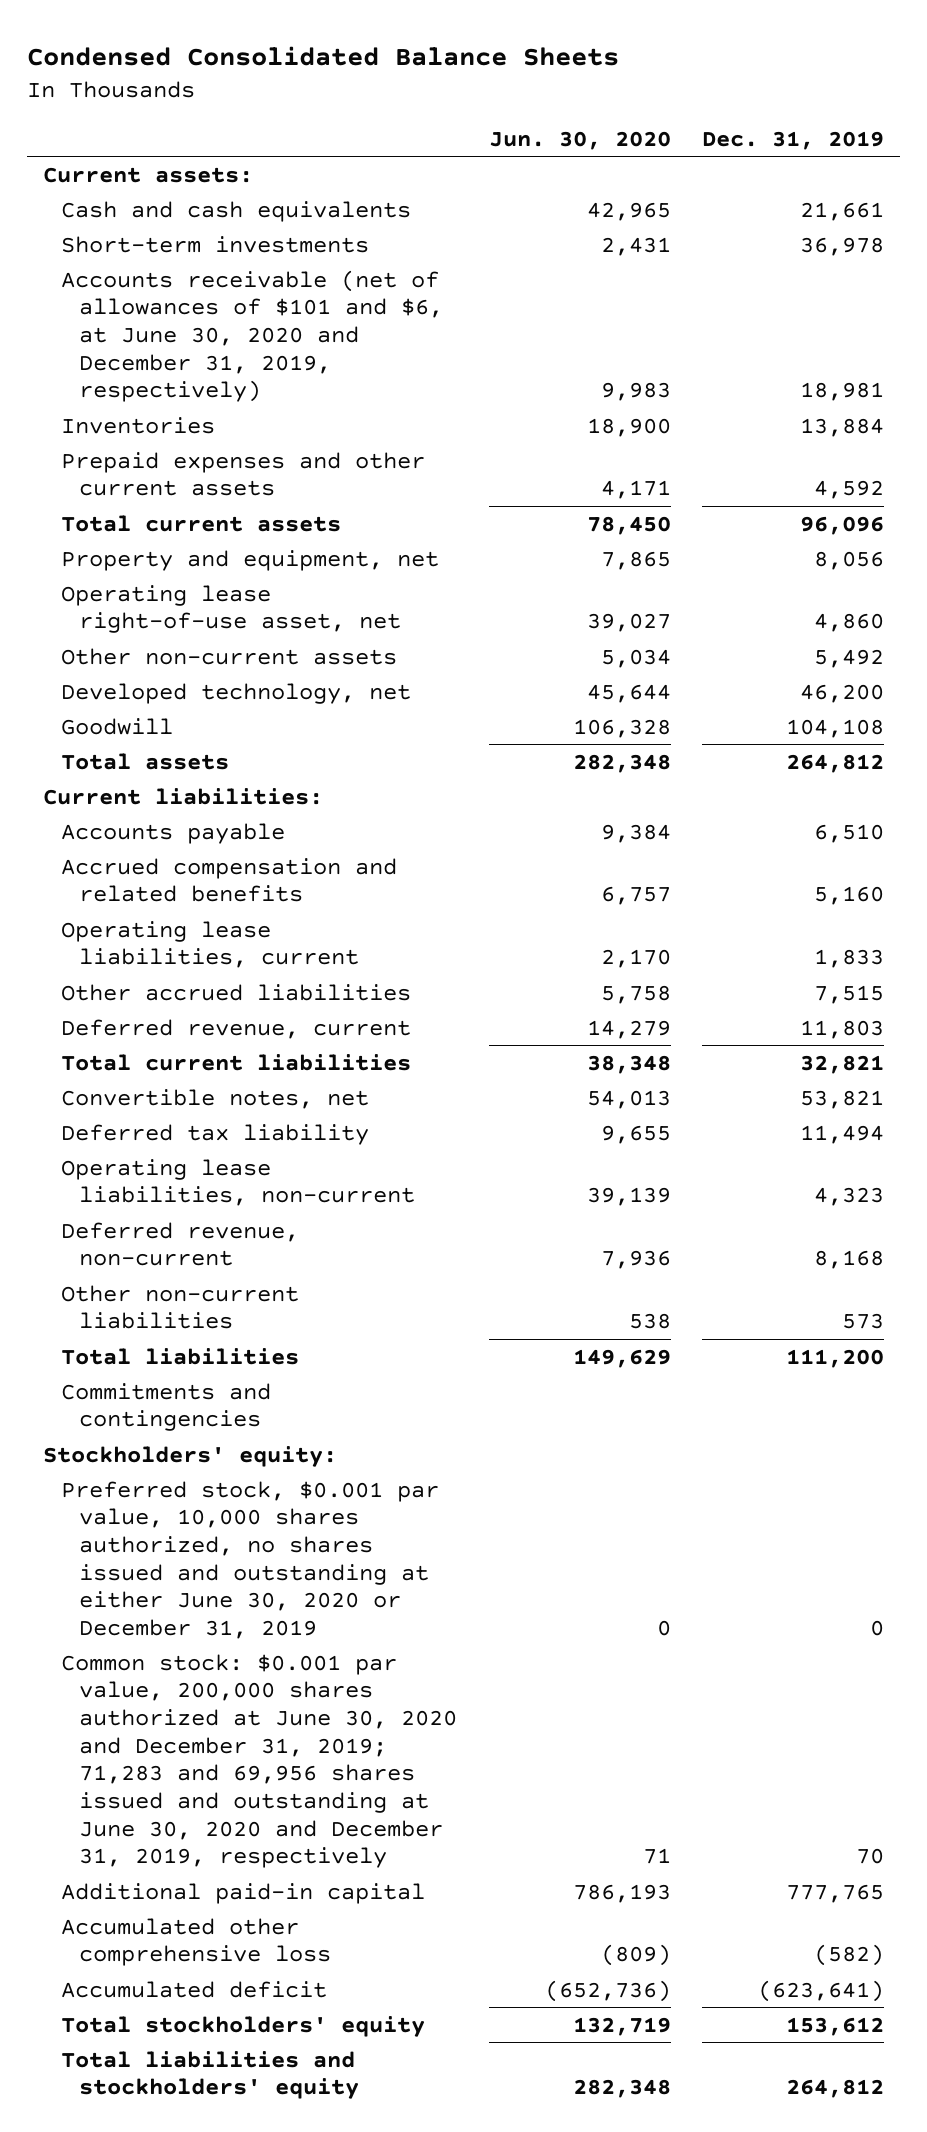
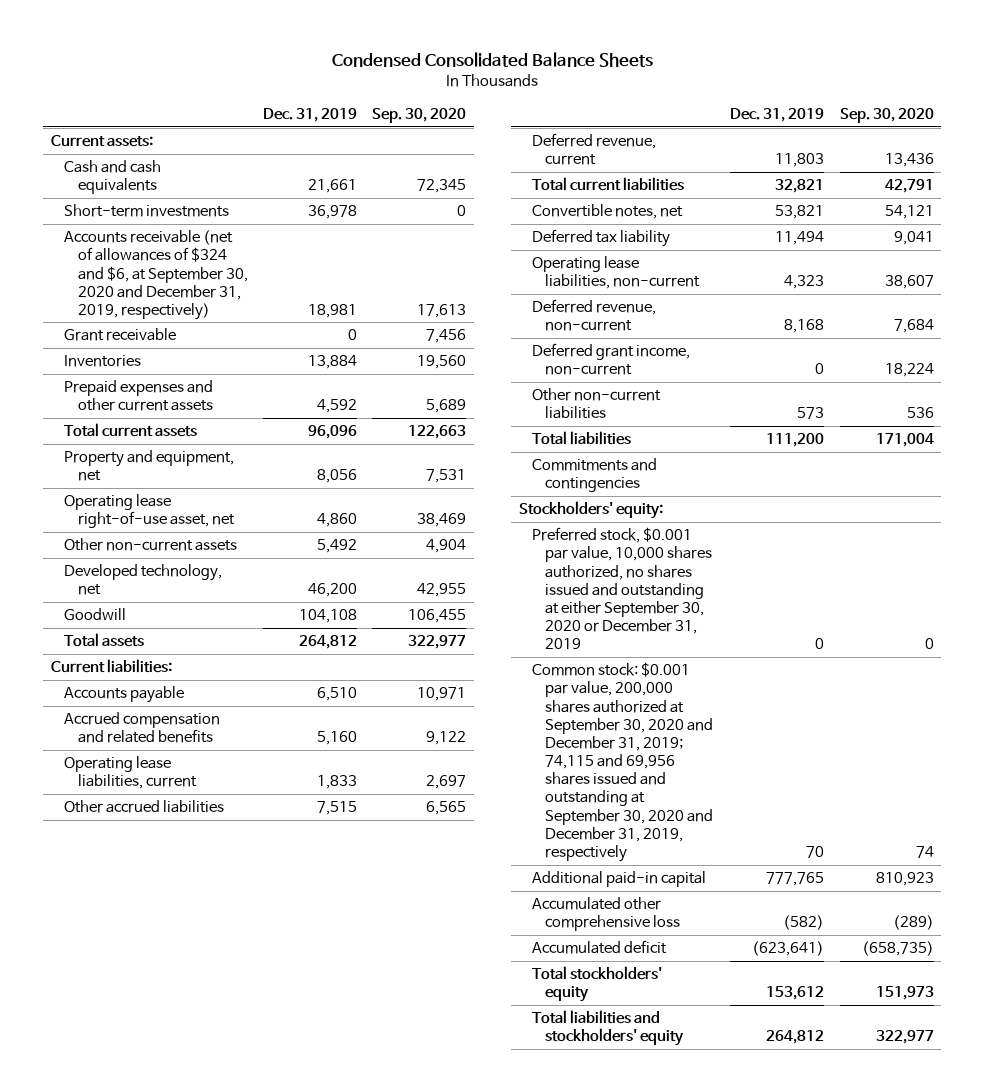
[488,130,671,150] Jun. 30, 2020 -> none
none -> [372,108,467,124] Sep. 30, 2020
[61,269,444,403] Accounts receivable (net of allowances of $101 and $6, at June 30, 2020 and December 31, 2019, respectively) -> [64,230,248,320] Accounts receivable (net of allowances of $324 and $6, at September 30, 2020 and December 31, 2019, respectively)
none -> [64,328,177,342] Grant receivable
none -> [531,343,690,376] Deferred grant income, non-current
[61,1480,440,1640] Preferred stock, $0.001 par value, 10,000 shares authorized, no shares issued and outstanding at either June 30, 2020 or December 31, 2019 -> [531,527,713,650] Preferred stock, $0.001 par value, 10,000 shares authorized, no shares issued and outstanding at either September 30, 2020 or December 31, 2019
[61,1653,458,1869] Common stock: $0.001 par value, 200,000 shares authorized at June 30, 2020 and December 31, 2019; 71,283 and 69,956 shares issued and outstanding at June 30, 2020 and December 31, 2019, respectively -> [531,662,714,863] Common stock: $0.001 par value, 200,000 shares authorized at September 30, 2020 and December 31, 2019; 74,115 and 69,956 shares issued and outstanding at September 30, 2020 and December 31, 2019, respectively

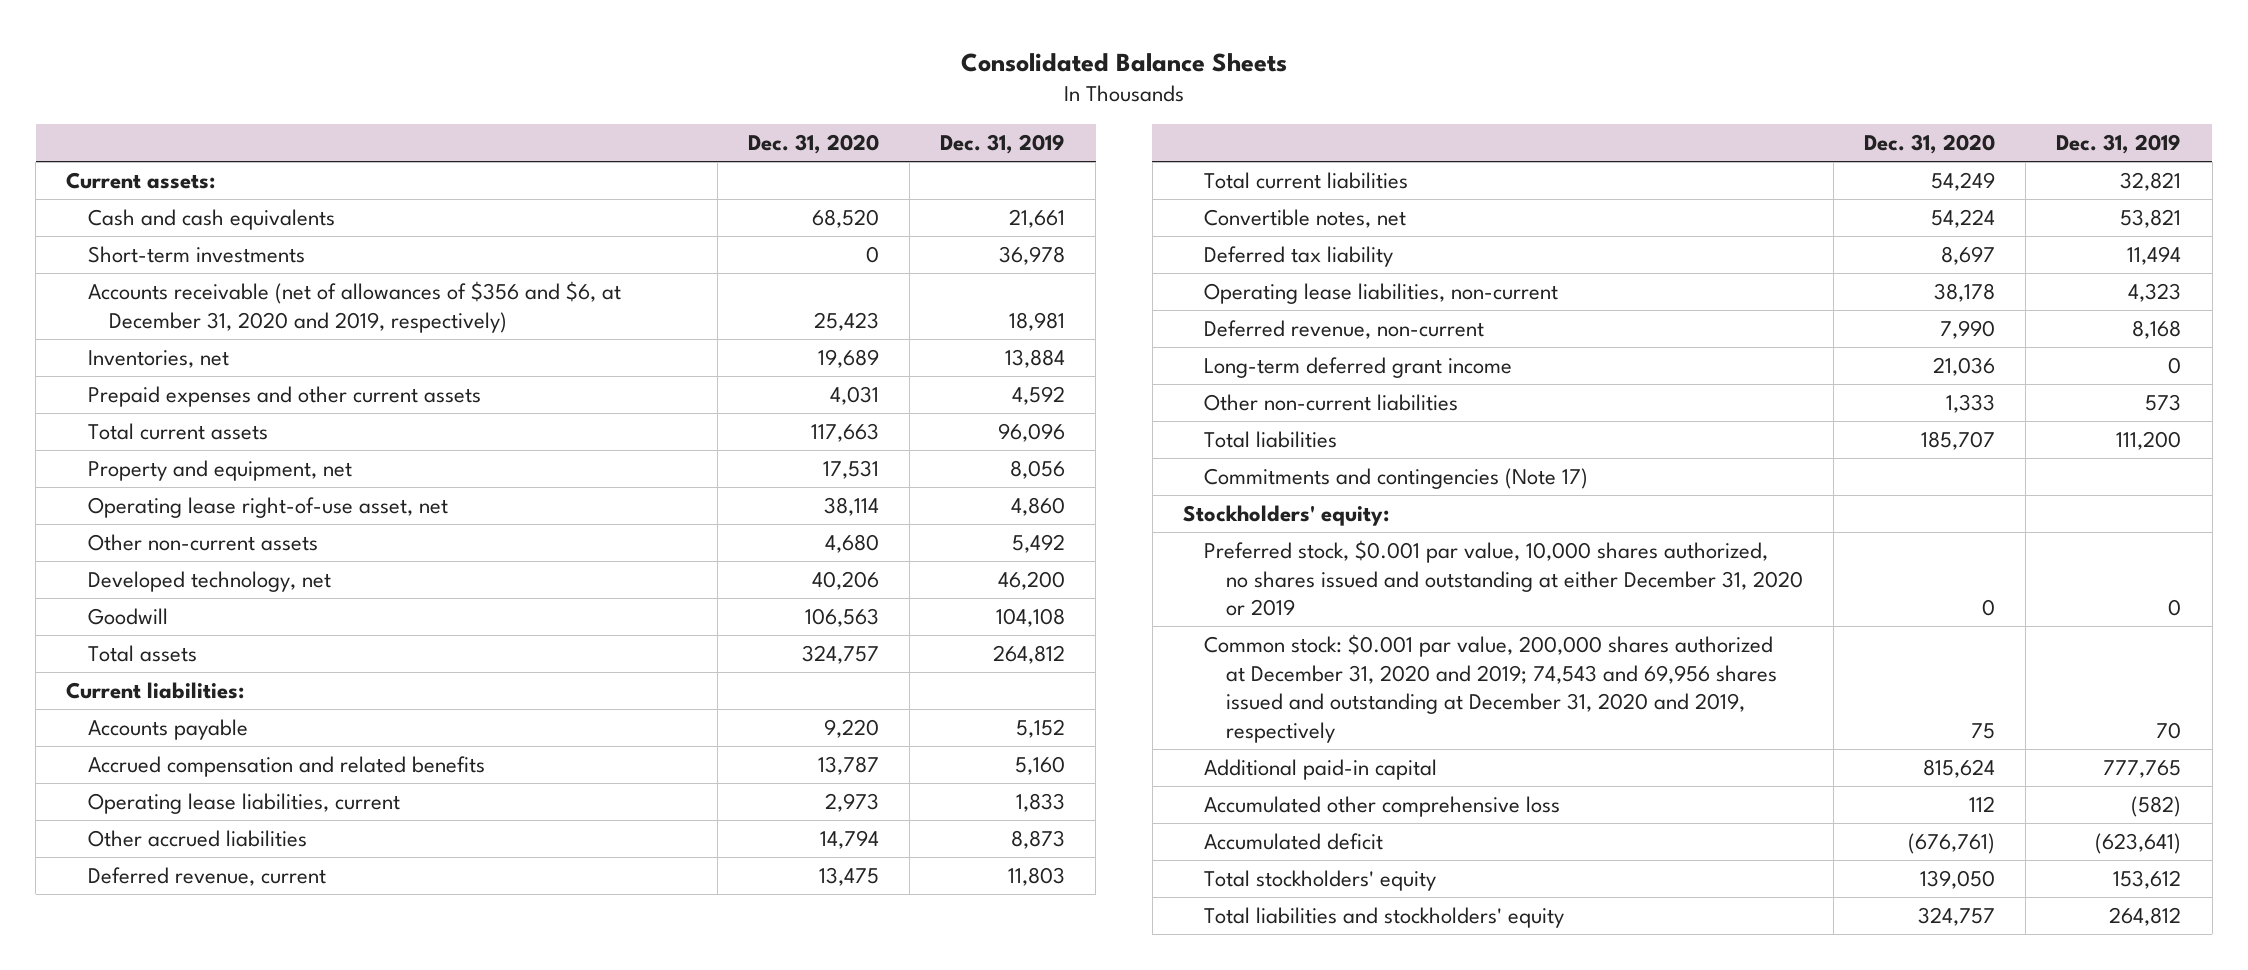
[332,52,654,68] Condensed Consolidated Balance Sheets -> [960,52,1287,72] Consolidated Balance Sheets
[372,108,467,124] Sep. 30, 2020 -> none
none -> [747,134,879,155] Dec. 31, 2020
[64,328,177,342] Grant receivable -> none
[64,230,248,320] Accounts receivable (net of allowances of $324 and $6, at September 30, 2020 and December 31, 2019, respectively) -> [87,280,621,333] Accounts receivable (net of allowances of $356 and $6, at December 31, 2020 and 2019, respectively)
[64,355,142,368] Inventories -> [87,349,229,368] Inventories, net
[316,687,357,702] 6,510 -> [1015,718,1065,738] 5,152
[316,801,357,816] 7,515 -> [1010,829,1065,849] 8,873
[531,343,690,376] Deferred grant income, non-current -> none
none -> [1204,356,1513,378] Long-term deferred grant income
[531,458,657,493] Commitments and contingencies -> [1204,467,1589,489] Commitments and contingencies (Note 17)
[531,527,713,650] Preferred stock, $0.001 par value, 10,000 shares authorized, no shares issued and outstanding at either September 30, 2020 or December 31, 2019 -> [1204,539,1803,617] Preferred stock, $0.001 par value, 10,000 shares authorized, no shares issued and outstanding at either December 31, 2020 or 2019
[531,662,714,863] Common stock: $0.001 par value, 200,000 shares authorized at September 30, 2020 and December 31, 2019; 74,115 and 69,956 shares issued and outstanding at September 30, 2020 and December 31, 2019, respectively -> [1204,633,1777,744] Common stock: $0.001 par value, 200,000 shares authorized at December 31, 2020 and 2019; 74,543 and 69,956 shares issued and outstanding at December 31, 2020 and 2019, respectively

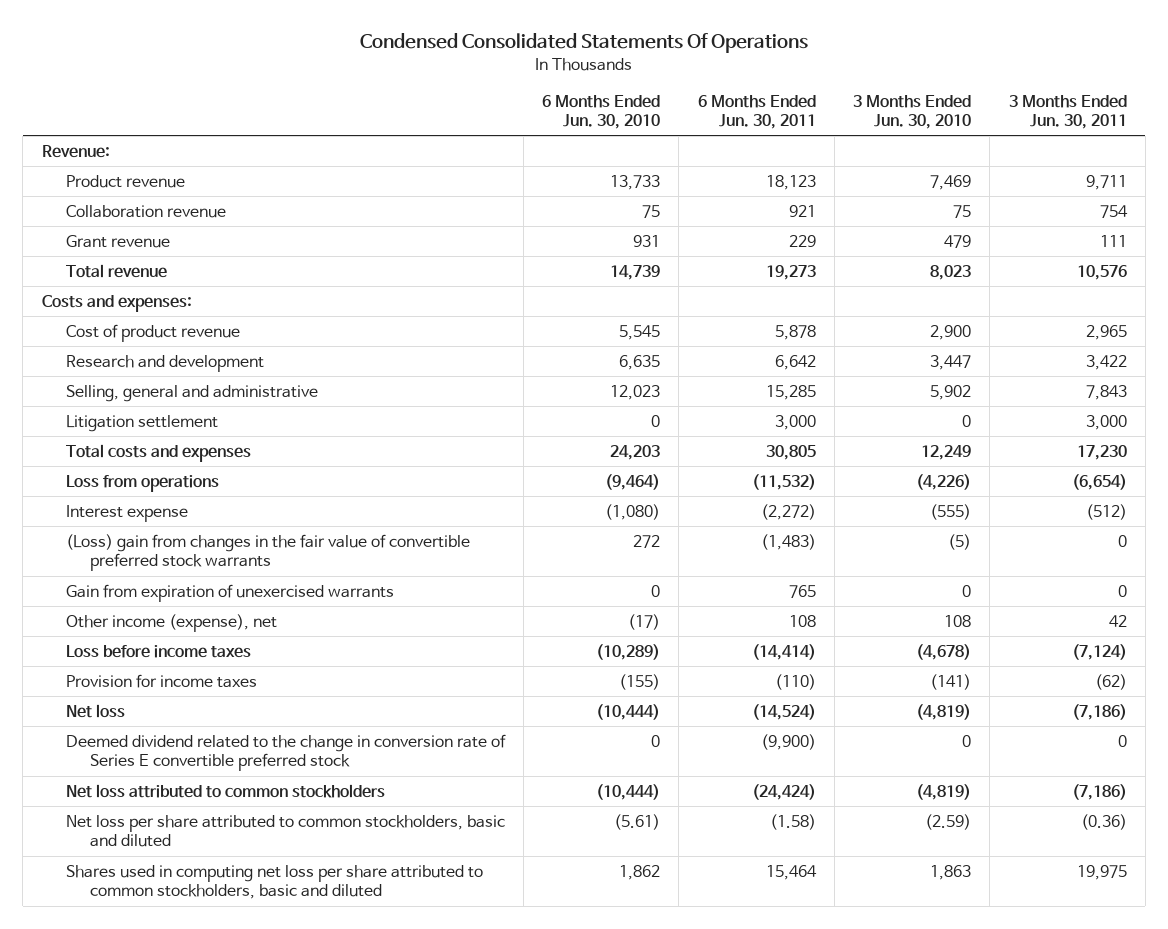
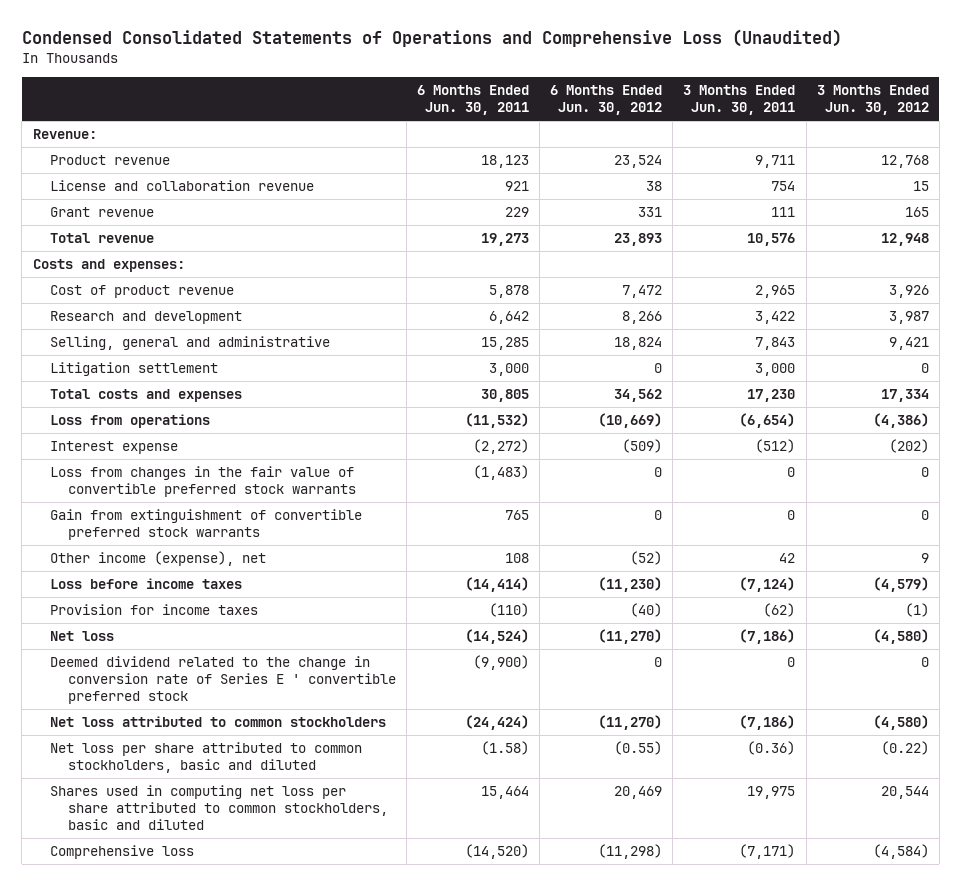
[360,32,809,53] Condensed Consolidated Statements Of Operations -> [21,28,842,47] Condensed Consolidated Statements of Operations and Comprehensive Loss (Unaudited)
[542,94,661,129] 6 Months Ended Jun. 30, 2010 -> none
[853,94,972,129] 3 Months Ended Jun. 30, 2010 -> none
none -> [550,85,663,116] 6 Months Ended Jun. 30, 2012
none -> [816,85,929,116] 3 Months Ended Jun. 30, 2012
[65,204,226,218] Collaboration revenue -> [50,179,315,191] License and collaboration revenue
[65,533,470,572] (Loss) gain from changes in the fair value of convertible preferred stock warrants -> [50,465,356,498] Loss from changes in the fair value of convertible preferred stock warrants
[65,583,394,602] Gain from expiration of unexercised warrants -> [50,508,363,541] Gain from extinguishment of convertible preferred stock warrants
[65,733,506,772] Deemed dividend related to the change in conversion rate of Series E convertible preferred stock -> [50,655,396,705] Deemed dividend related to the change in conversion rate of Series E ' convertible preferred stock
none -> [50,844,195,859] Comprehensive loss

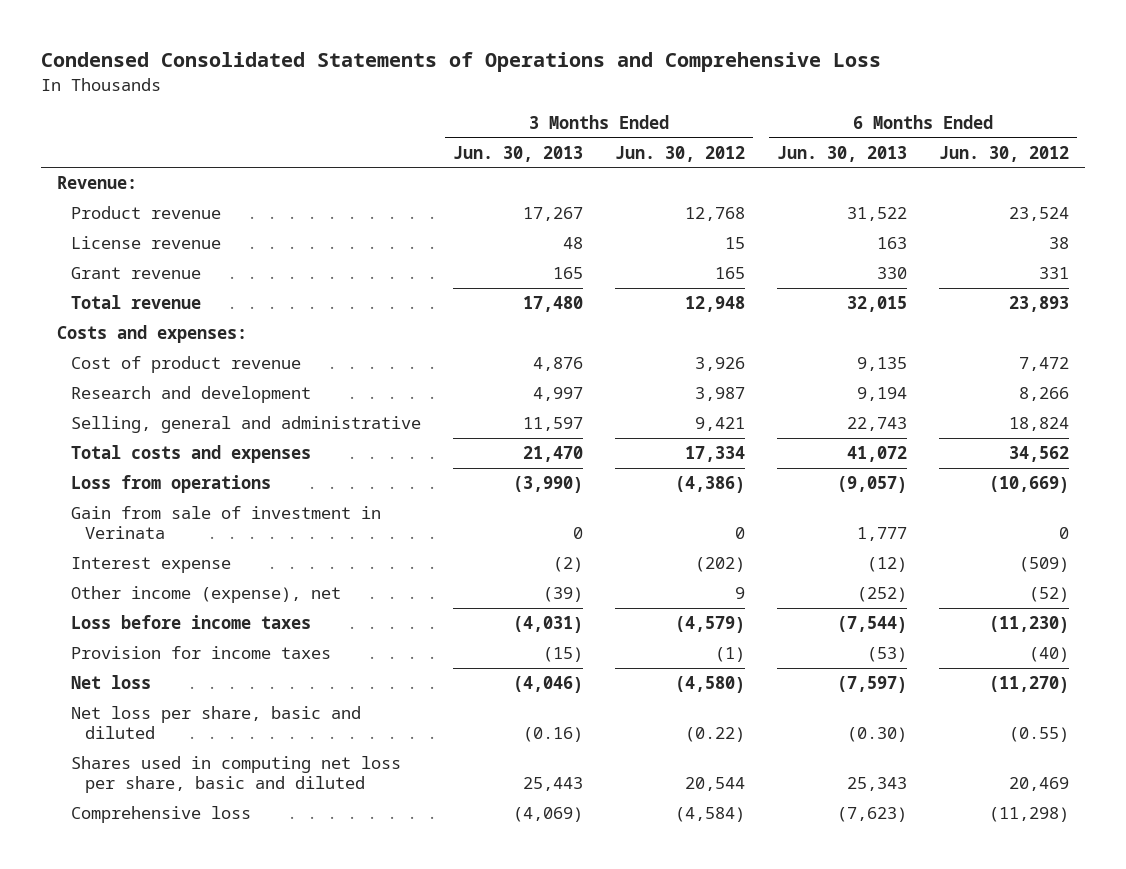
[21,28,842,47] Condensed Consolidated Statements of Operations and Comprehensive Loss (Unaudited) -> [40,52,881,73] Condensed Consolidated Statements of Operations and Comprehensive Loss
[417,85,530,116] 6 Months Ended Jun. 30, 2011 -> none
[683,85,796,116] 3 Months Ended Jun. 30, 2011 -> none
none -> [452,145,583,162] Jun. 30, 2013
none -> [776,145,907,162] Jun. 30, 2013
[50,179,315,191] License and collaboration revenue -> [70,236,221,250] License revenue
[50,361,219,376] Litigation settlement -> none
none -> [70,506,381,540] Gain from sale of investment in Verinata
[50,465,356,498] Loss from changes in the fair value of convertible preferred stock warrants -> none
[50,508,363,541] Gain from extinguishment of convertible preferred stock warrants -> none
[50,655,396,705] Deemed dividend related to the change in conversion rate of Series E ' convertible preferred stock -> none
[50,715,387,727] Net loss attributed to common stockholders -> none
[50,741,363,774] Net loss per share attributed to common stockholders, basic and diluted -> [70,706,361,740] Net loss per share, basic and diluted
[50,784,388,831] Shares used in computing net loss per share attributed to common stockholders, basic and diluted -> [70,756,401,794] Shares used in computing net loss per share, basic and diluted

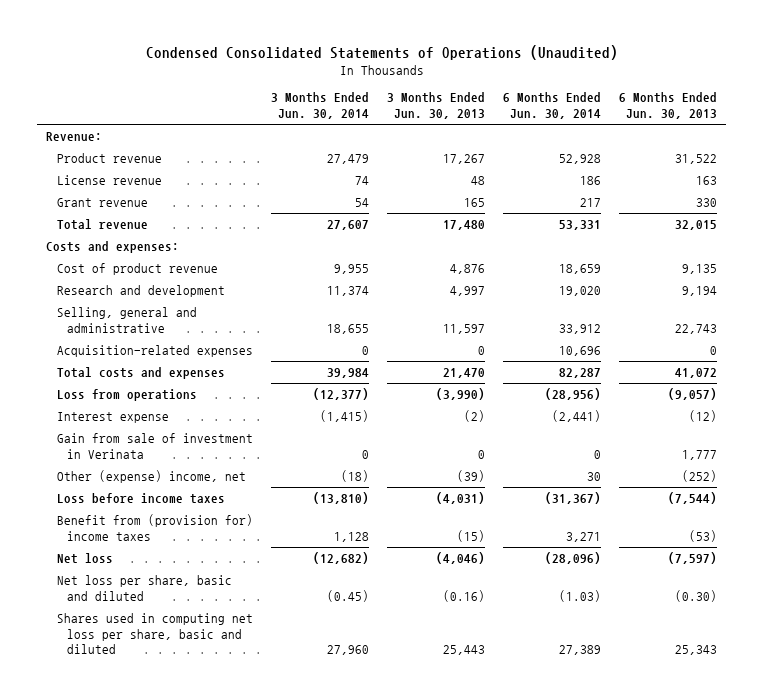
[40,52,881,73] Condensed Consolidated Statements of Operations and Comprehensive Loss -> [145,44,618,60] Condensed Consolidated Statements of Operations (Unaudited)
[614,145,745,162] Jun. 30, 2012 -> none
[938,145,1069,162] Jun. 30, 2012 -> none
none -> [270,92,369,119] 3 Months Ended Jun. 30, 2014
none -> [502,92,601,119] 6 Months Ended Jun. 30, 2014
none -> [56,345,253,358] Acquisition-related expenses
[70,506,381,540] Gain from sale of investment in Verinata -> [56,433,253,459] Gain from sale of investment in Verinata
[70,586,341,604] Other income (expense), net -> [56,470,246,484] Other (expense) income, net
[70,646,331,660] Provision for income taxes -> [56,514,253,541] Benefit from (provision for) income taxes
[70,806,251,824] Comprehensive loss -> none

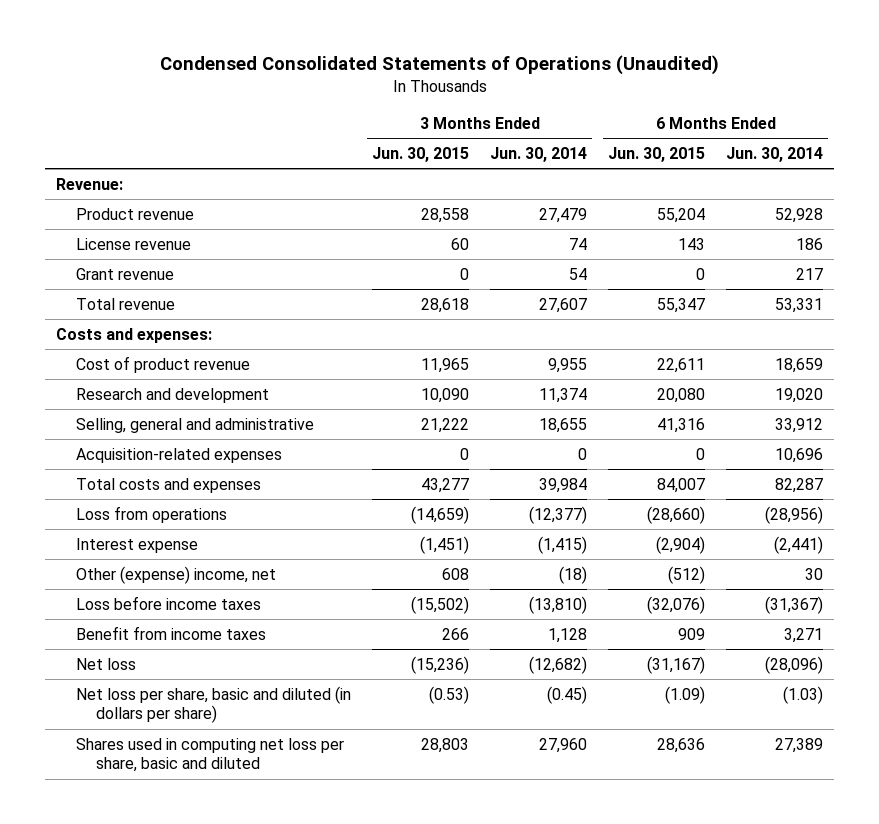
[386,92,485,119] 3 Months Ended Jun. 30, 2013 -> none
[618,92,717,119] 6 Months Ended Jun. 30, 2013 -> none
none -> [372,146,470,162] Jun. 30, 2015
none -> [608,146,706,162] Jun. 30, 2015
[56,433,253,459] Gain from sale of investment in Verinata -> none
[56,514,253,541] Benefit from (provision for) income taxes -> [75,625,266,640] Benefit from income taxes
[56,575,232,601] Net loss per share, basic and diluted -> [75,685,351,724] Net loss per share, basic and diluted (in dollars per share)

